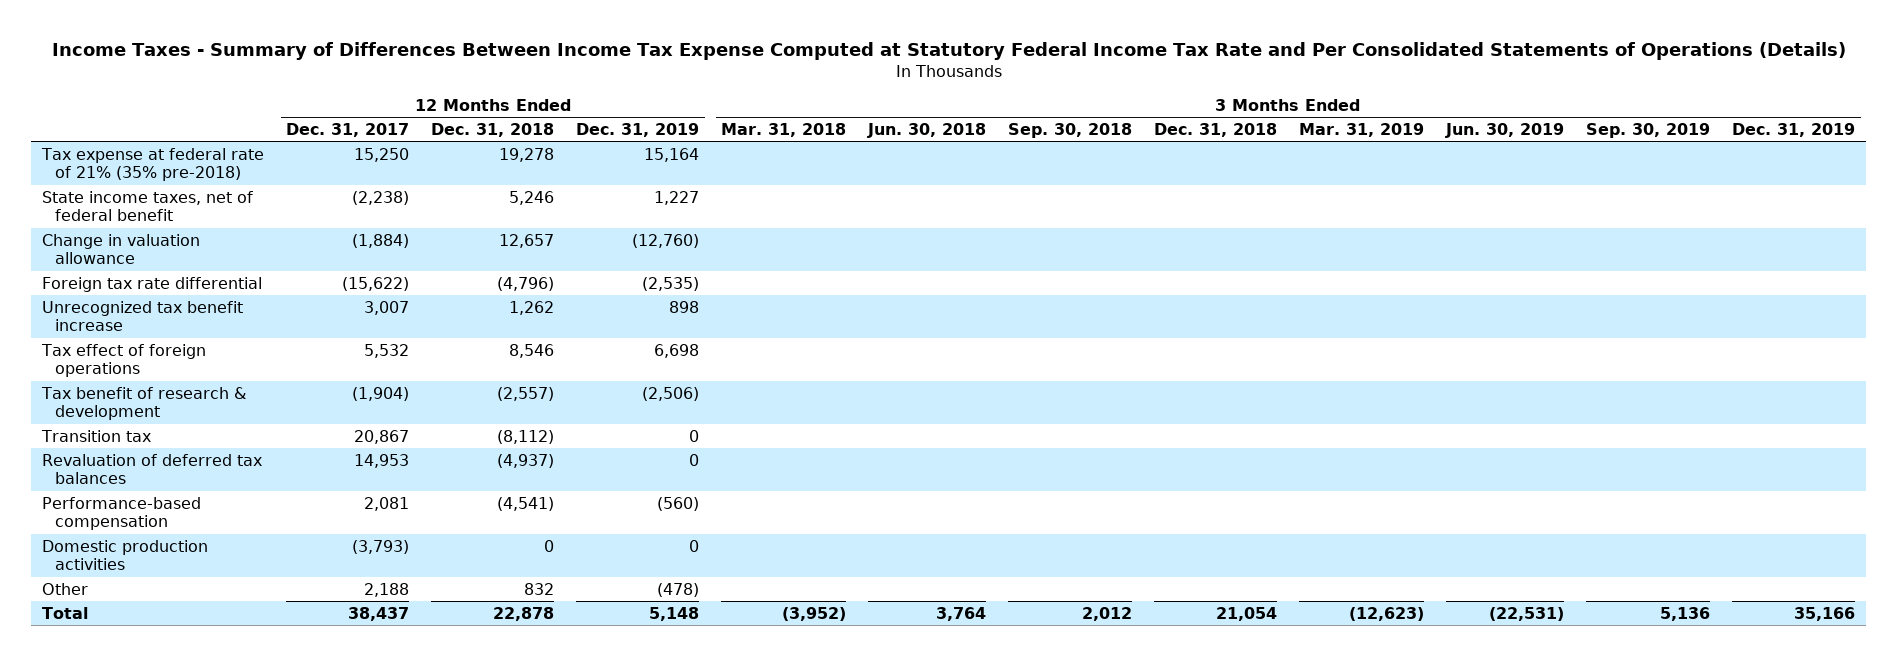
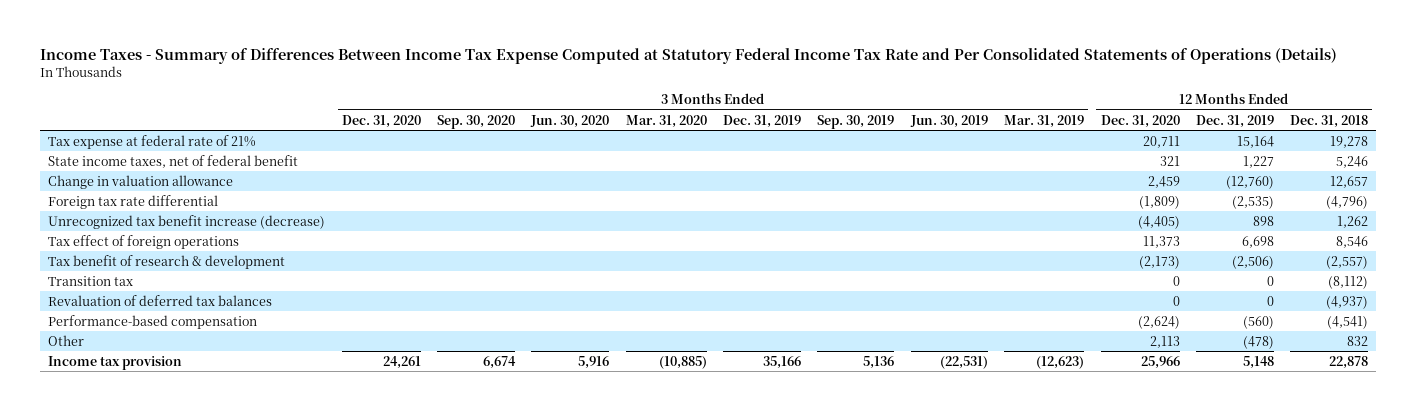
[286,122,410,137] Dec. 31, 2017 -> none
[721,122,847,137] Mar. 31, 2018 -> none
[867,122,987,138] Jun. 30, 2018 -> none
[1008,122,1133,138] Sep. 30, 2018 -> none
[1154,122,1278,137] Dec. 31, 2018 -> none
none -> [341,114,421,128] Dec. 31, 2020
none -> [437,114,516,129] Sep. 30, 2020
none -> [530,114,610,128] Jun. 30, 2020
none -> [625,114,707,128] Mar. 31, 2020
none -> [1100,114,1180,128] Dec. 31, 2020
[41,147,265,182] Tax expense at federal rate of 21% (35% pre-2018) -> [48,134,257,149] Tax expense at federal rate of 21%
[42,300,244,332] Unrecognized tax benefit increase -> [48,214,326,229] Unrecognized tax benefit increase (decrease)
[42,539,209,571] Domestic production activities -> none
[42,606,89,619] Total -> [48,355,183,370] Income tax provision

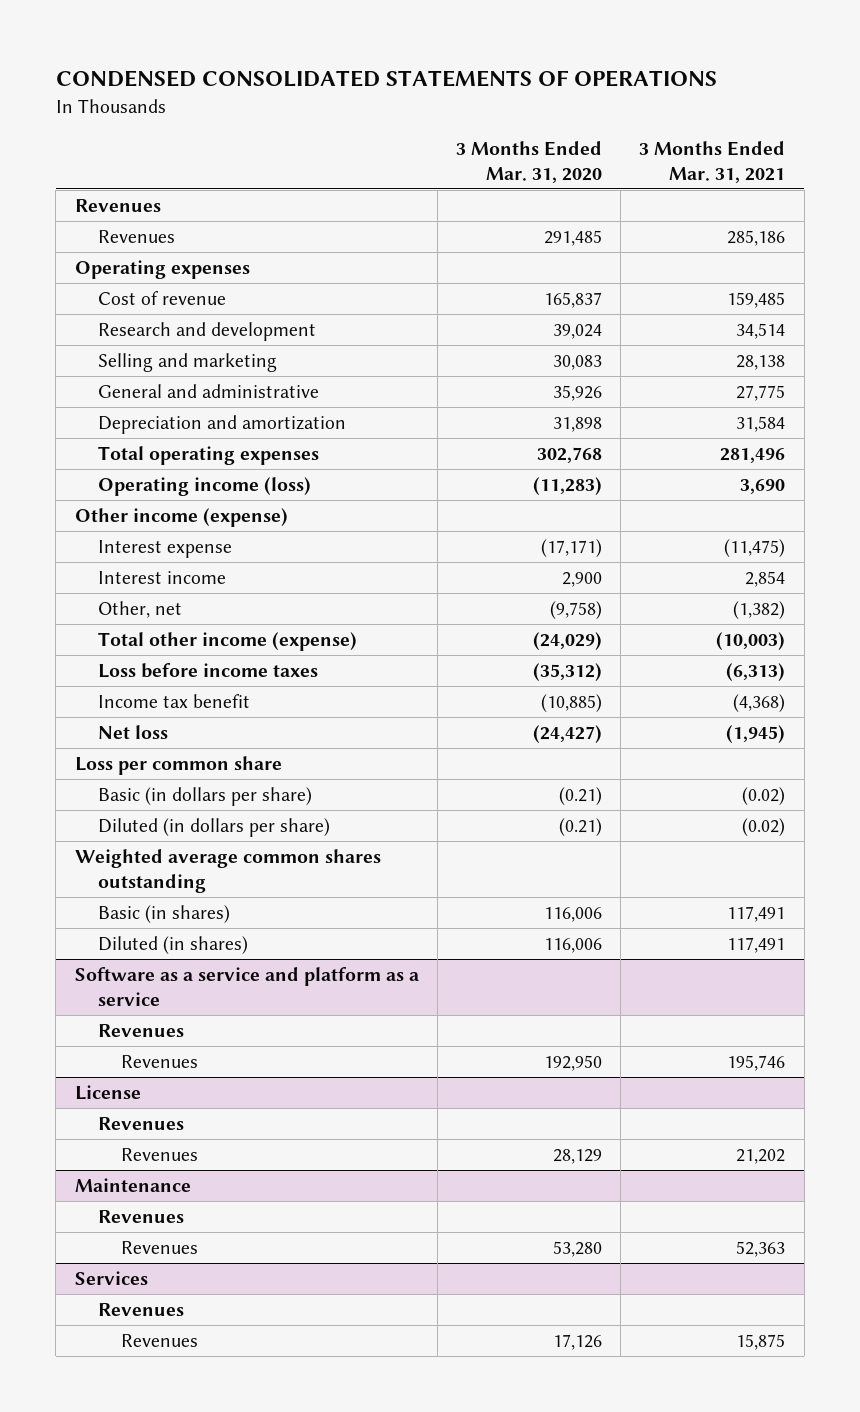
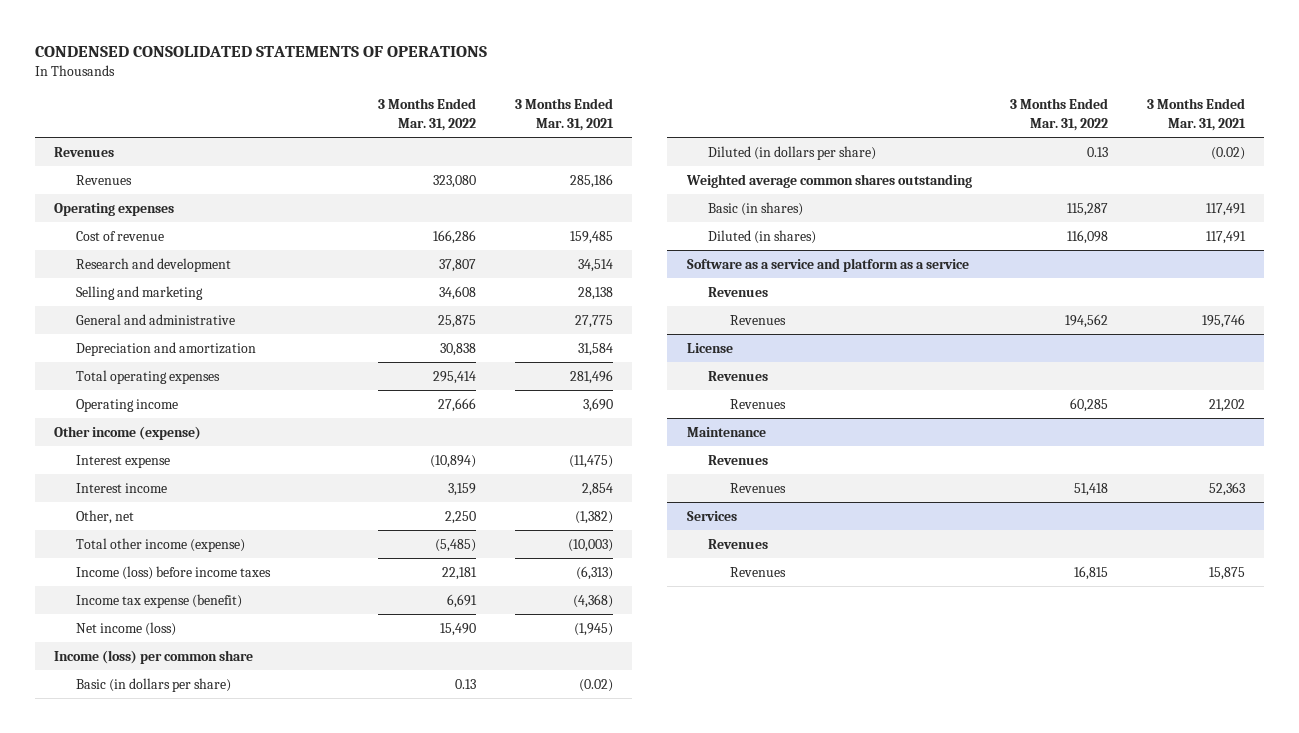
[455,140,602,183] 3 Months Ended Mar. 31, 2020 -> none
none -> [378,98,477,131] 3 Months Ended Mar. 31, 2022
[97,476,311,496] Operating income (loss) -> [75,398,178,412] Operating income
[97,662,318,678] Loss before income taxes -> [75,565,271,580] Income (loss) before income taxes
[97,693,250,708] Income tax benefit -> [75,593,242,608] Income tax expense (benefit)
[97,724,168,739] Net loss -> [75,621,176,636] Net income (loss)
[74,755,282,775] Loss per common share -> [54,649,254,664] Income (loss) per common share

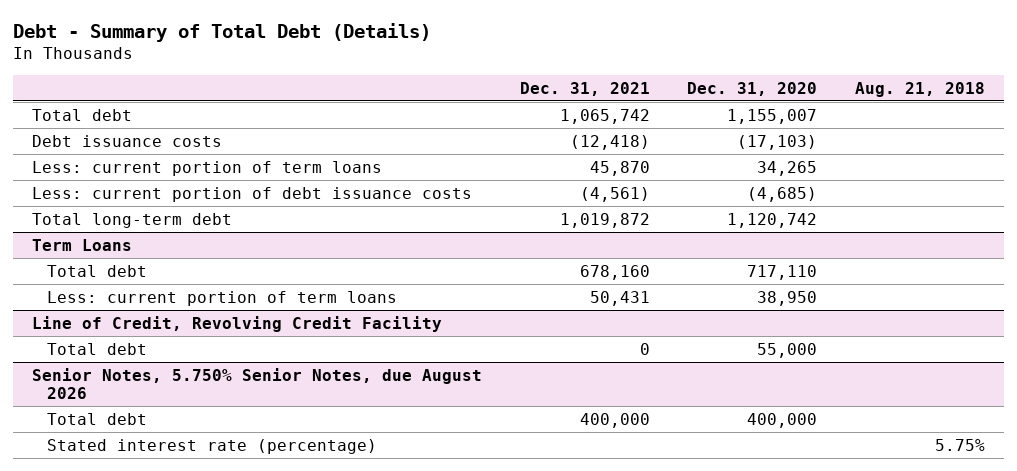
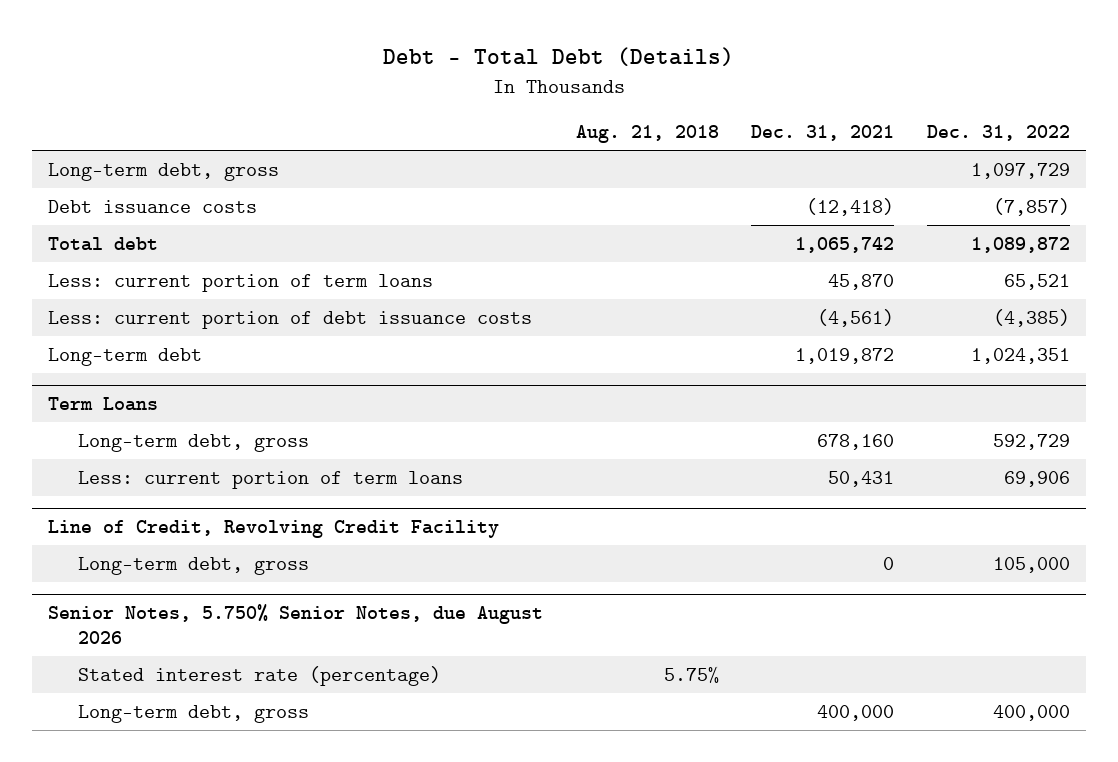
[12,22,431,42] Debt - Summary of Total Debt (Details) -> [383,47,735,67] Debt - Total Debt (Details)
[687,81,818,96] Dec. 31, 2020 -> none
none -> [926,125,1070,142] Dec. 31, 2022
none -> [48,162,280,181] Long-term debt, gross
[31,108,132,121] Total debt -> [48,236,159,251] Total debt
[31,212,232,228] Total long-term debt -> [48,347,203,366] Long-term debt
[46,264,147,277] Total debt -> [78,433,310,452] Long-term debt, gross
[46,342,147,355] Total debt -> none
none -> [78,556,310,575] Long-term debt, gross
[46,412,147,425] Total debt -> none
none -> [78,704,310,723] Long-term debt, gross

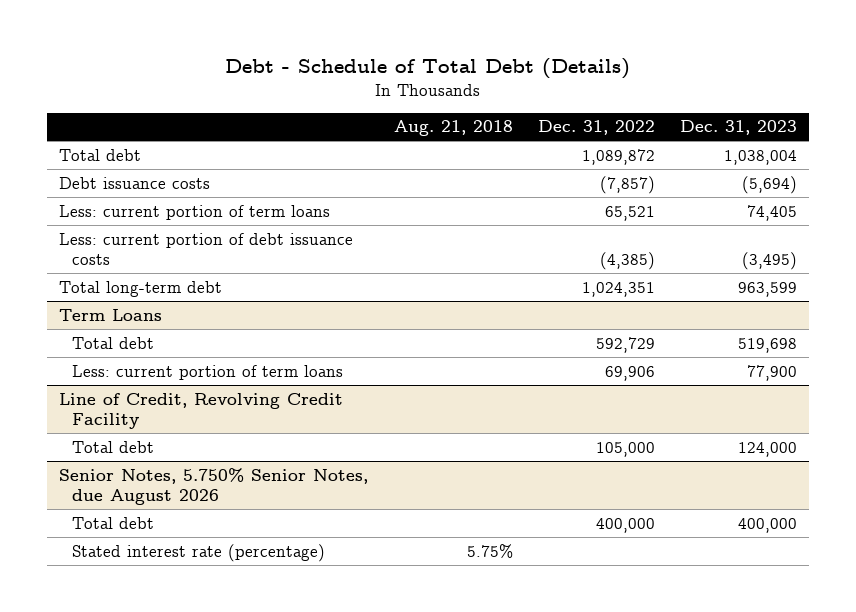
[383,47,735,67] Debt - Total Debt (Details) -> [225,58,631,80] Debt - Schedule of Total Debt (Details)
[751,125,895,142] Dec. 31, 2021 -> none
none -> [679,120,797,136] Dec. 31, 2023
[48,162,280,181] Long-term debt, gross -> none
[48,199,258,213] Debt issuance costs -> [59,176,211,189] Debt issuance costs
[48,347,203,366] Long-term debt -> [59,280,223,297] Total long-term debt
[78,433,310,452] Long-term debt, gross -> [72,336,155,349] Total debt
[78,556,310,575] Long-term debt, gross -> none
none -> [72,440,155,453] Total debt
none -> [72,516,155,529] Total debt
[78,704,310,723] Long-term debt, gross -> none

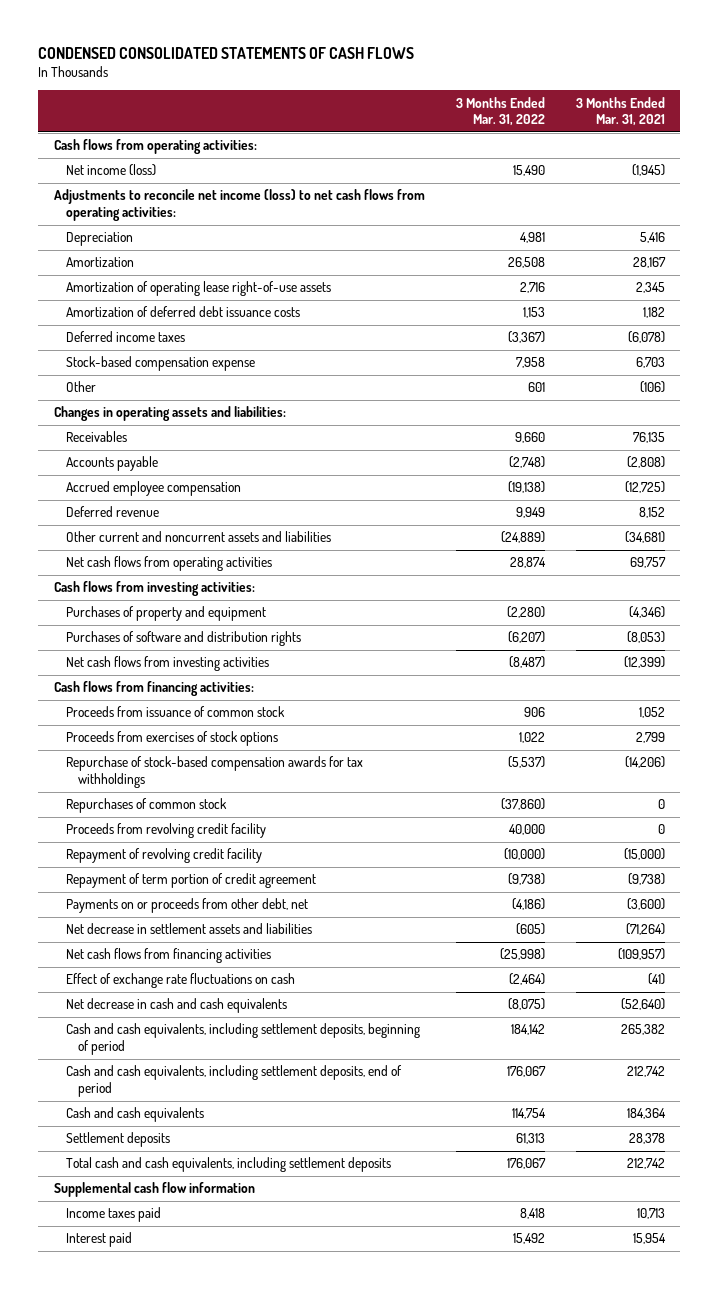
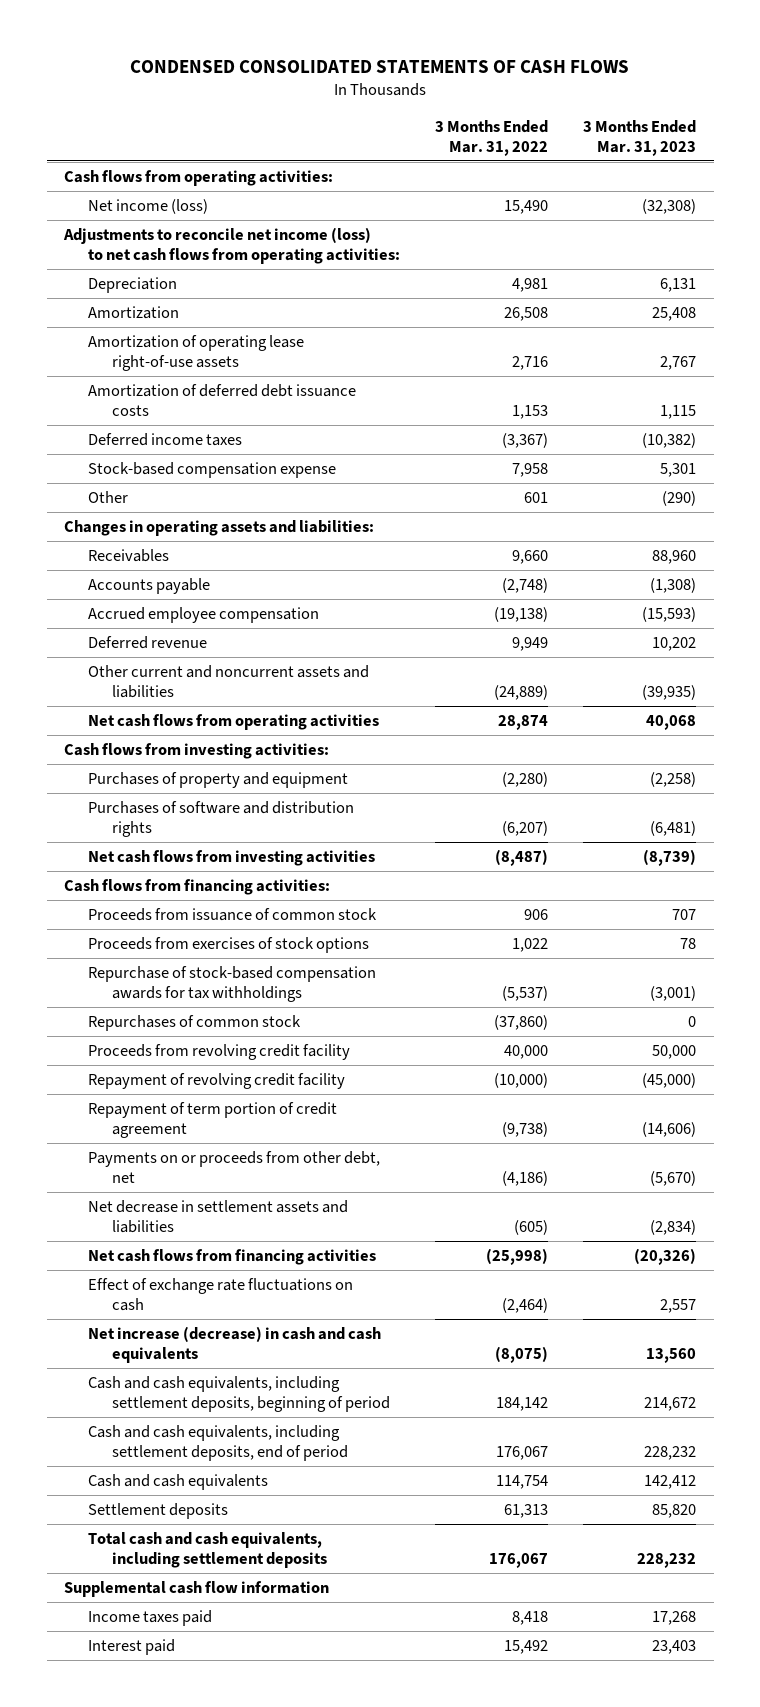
[575,96,665,127] 3 Months Ended Mar. 31, 2021 -> none
none -> [583,119,697,156] 3 Months Ended Mar. 31, 2023
[65,998,287,1014] Net decrease in cash and cash equivalents -> [88,1325,382,1364] Net increase (decrease) in cash and cash equivalents

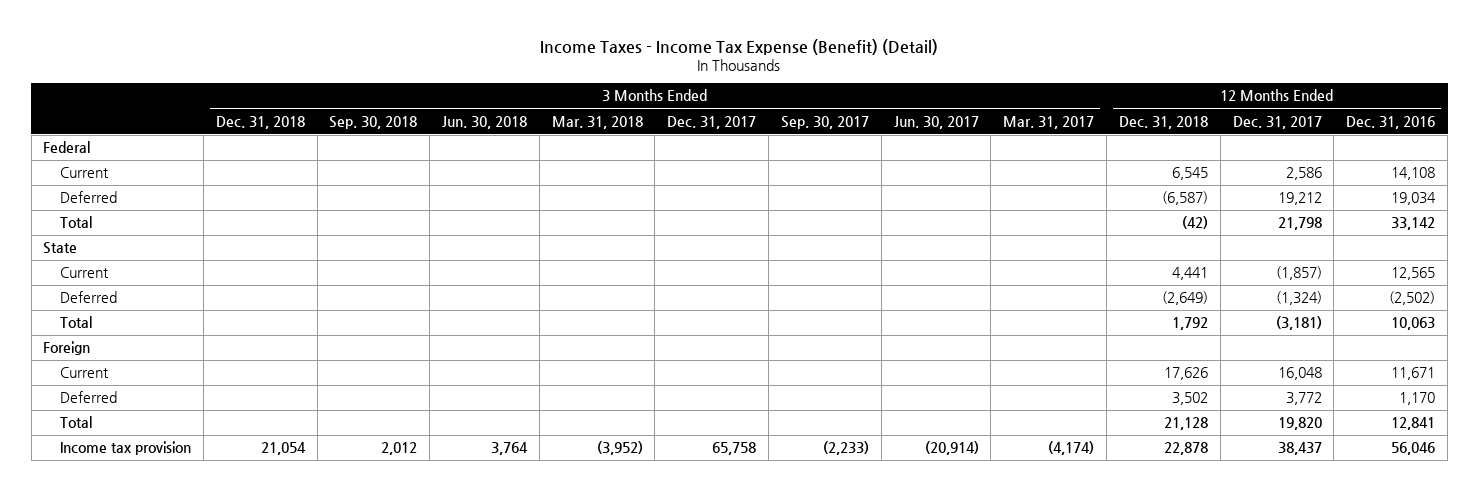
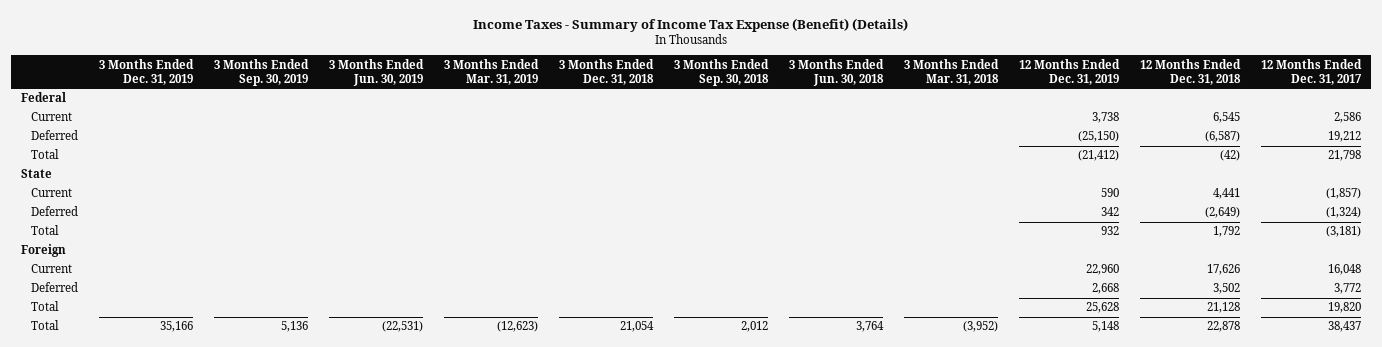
[540,38,939,55] Income Taxes - Income Tax Expense (Benefit) (Detail) -> [473,17,909,32] Income Taxes - Summary of Income Tax Expense (Benefit) (Details)
[667,115,757,129] Dec. 31, 2017 -> none
[780,115,869,129] Sep. 30, 2017 -> none
[893,115,979,129] Jun. 30, 2017 -> none
[1003,115,1095,129] Mar. 31, 2017 -> none
[1346,115,1436,129] Dec. 31, 2016 -> none
none -> [99,58,195,85] 3 Months Ended Dec. 31, 2019
none -> [214,58,310,86] 3 Months Ended Sep. 30, 2019
none -> [329,58,425,86] 3 Months Ended Jun. 30, 2019
none -> [444,58,540,85] 3 Months Ended Mar. 31, 2019
none -> [1019,58,1121,85] 12 Months Ended Dec. 31, 2019
[60,441,192,456] Income tax provision -> [31,320,60,331] Total

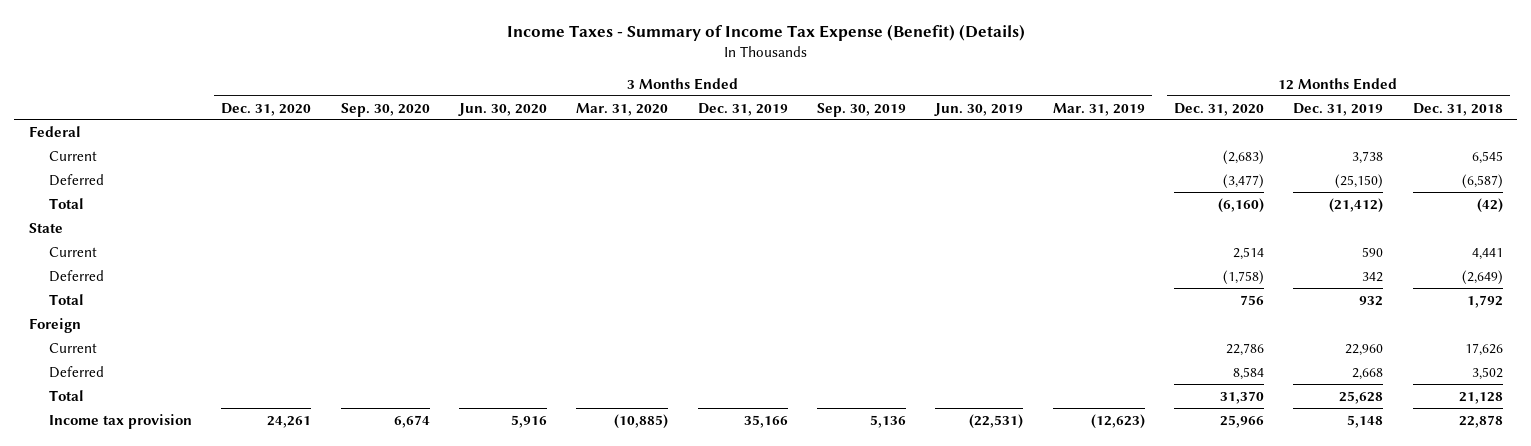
[559,58,655,85] 3 Months Ended Dec. 31, 2018 -> none
[674,58,770,86] 3 Months Ended Sep. 30, 2018 -> none
[789,58,885,86] 3 Months Ended Jun. 30, 2018 -> none
[904,58,1000,85] 3 Months Ended Mar. 31, 2018 -> none
[1260,58,1362,85] 12 Months Ended Dec. 31, 2017 -> none
none -> [221,102,312,116] Dec. 31, 2020
none -> [340,102,430,117] Sep. 30, 2020
none -> [457,102,547,116] Jun. 30, 2020
none -> [576,102,669,116] Mar. 31, 2020
none -> [1173,102,1264,116] Dec. 31, 2020
[31,320,60,331] Total -> [48,413,192,429] Income tax provision

